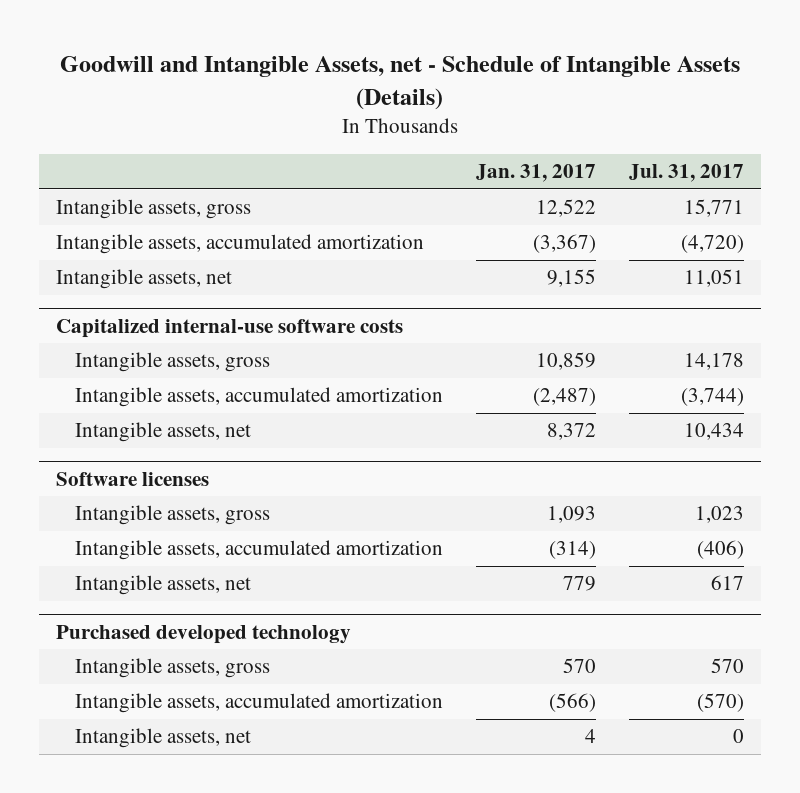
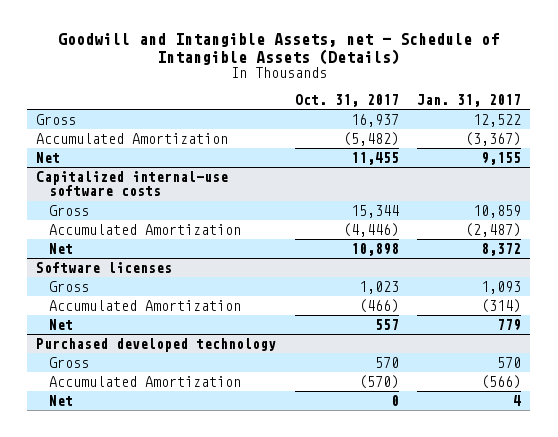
[629,164,745,183] Jul. 31, 2017 -> none
none -> [294,94,399,108] Oct. 31, 2017
[55,199,251,220] Intangible assets, gross -> [36,114,77,126] Gross
[55,234,424,255] Intangible assets, accumulated amortization -> [36,133,229,145] Accumulated Amortization
[55,269,232,290] Intangible assets, net -> [36,152,61,164] Net
[74,352,270,373] Intangible assets, gross -> [48,205,89,217] Gross
[74,387,443,408] Intangible assets, accumulated amortization -> [48,224,241,236] Accumulated Amortization
[74,422,251,443] Intangible assets, net -> [48,243,73,255] Net
[74,505,270,526] Intangible assets, gross -> [48,281,89,293] Gross
[74,540,443,561] Intangible assets, accumulated amortization -> [48,300,241,312] Accumulated Amortization
[74,575,251,596] Intangible assets, net -> [48,319,73,331] Net
[74,658,270,679] Intangible assets, gross -> [48,357,89,369] Gross
[74,693,443,714] Intangible assets, accumulated amortization -> [48,376,241,388] Accumulated Amortization
[74,728,251,749] Intangible assets, net -> [48,395,73,407] Net

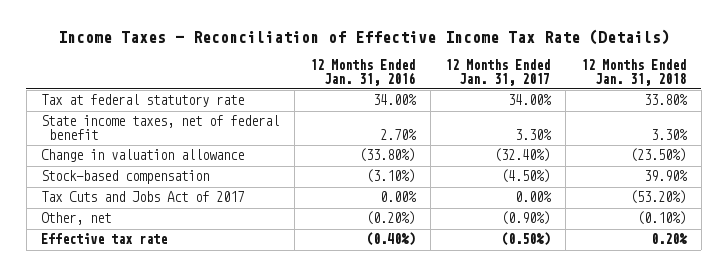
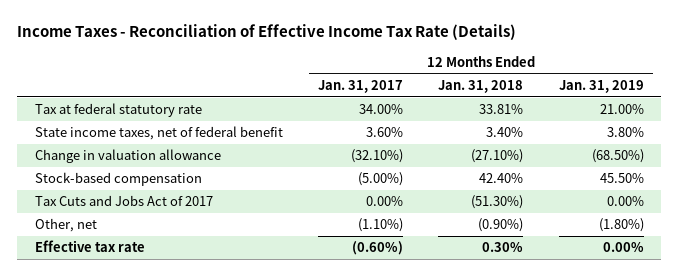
[309,59,415,86] 12 Months Ended Jan. 31, 2016 -> none
none -> [558,80,644,94] Jan. 31, 2019
[643,94,688,106] 33.80% -> [479,104,524,115] 33.81%
[515,129,553,141] 3.30% -> [366,127,404,138] 3.60%
[650,129,688,141] 3.30% -> [486,127,524,138] 3.40%
[494,148,551,163] (32.40%) -> [351,149,404,164] (32.10%)
[629,148,686,163] (23.50%) -> [471,149,524,164] (27.10%)
[501,169,551,184] (4.50%) -> [358,172,404,187] (5.00%)
[643,170,688,182] 39.90% -> [479,173,524,184] 42.40%
[629,190,686,205] (53.20%) -> [471,195,524,210] (51.30%)
[501,211,551,226] (0.90%) -> [358,218,404,233] (1.10%)
[636,211,686,226] (0.10%) -> [478,218,524,233] (0.90%)
[501,232,551,247] (0.50%) -> [352,241,404,256] (0.60%)
[650,233,688,245] 0.20% -> [482,242,524,253] 0.30%

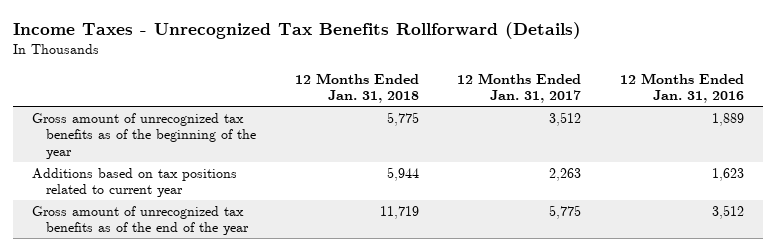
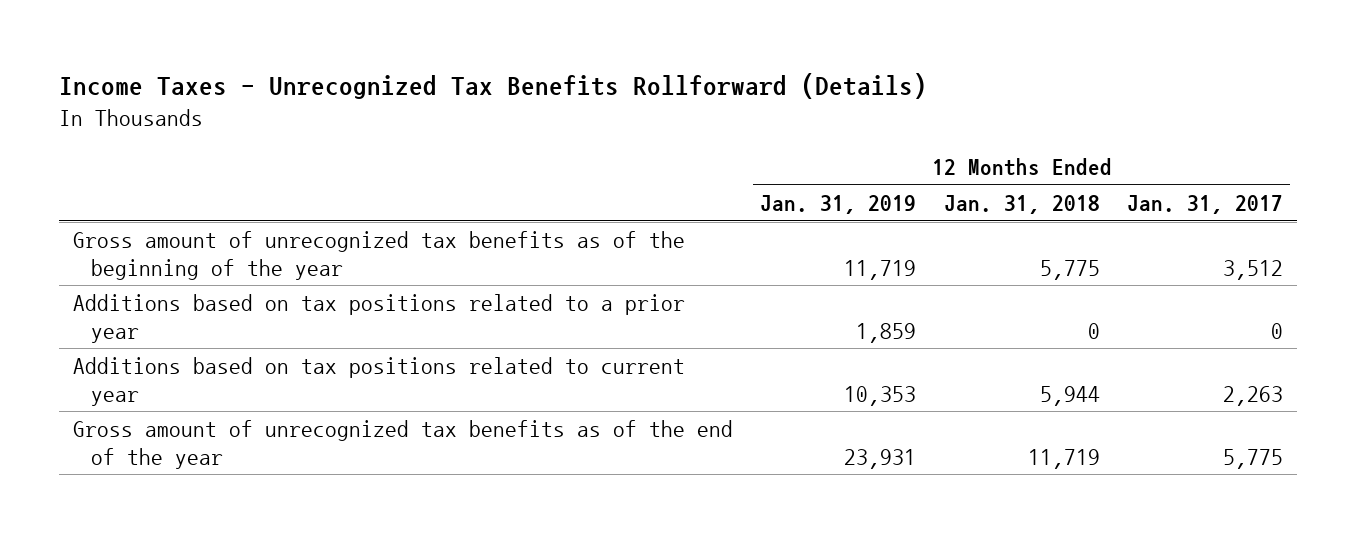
[619,72,744,104] 12 Months Ended Jan. 31, 2016 -> none
none -> [760,195,917,215] Jan. 31, 2019
none -> [72,294,685,343] Additions based on tax positions related to a prior year

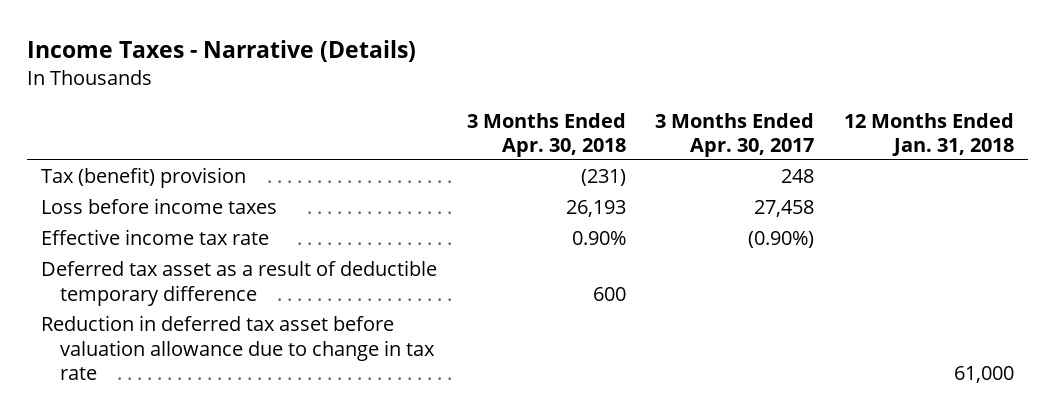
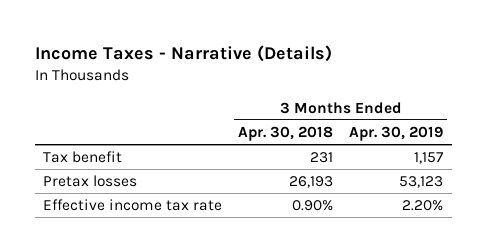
[655,112,815,157] 3 Months Ended Apr. 30, 2017 -> none
[843,112,1014,156] 12 Months Ended Jan. 31, 2018 -> none
none -> [349,125,444,141] Apr. 30, 2019
[41,167,247,189] Tax (benefit) provision -> [42,151,122,164] Tax benefit
[580,169,626,187] (231) -> [310,152,334,164] 231
[41,198,278,215] Loss before income taxes -> [42,175,137,188] Pretax losses
[41,260,438,306] Deferred tax asset as a result of deductible temporary difference -> none
[41,315,435,380] Reduction in deferred tax asset before valuation allowance due to change in tax rate -> none

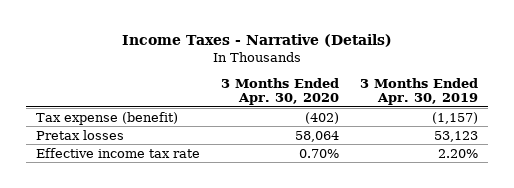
[238,125,334,141] Apr. 30, 2018 -> none
none -> [221,77,340,106] 3 Months Ended Apr. 30, 2020
[42,151,122,164] Tax benefit -> [36,111,179,125] Tax expense (benefit)
[414,152,444,165] 1,157 -> [431,111,478,124] (1,157)

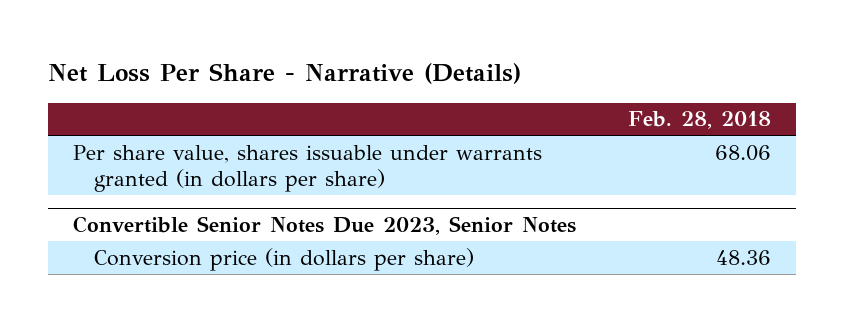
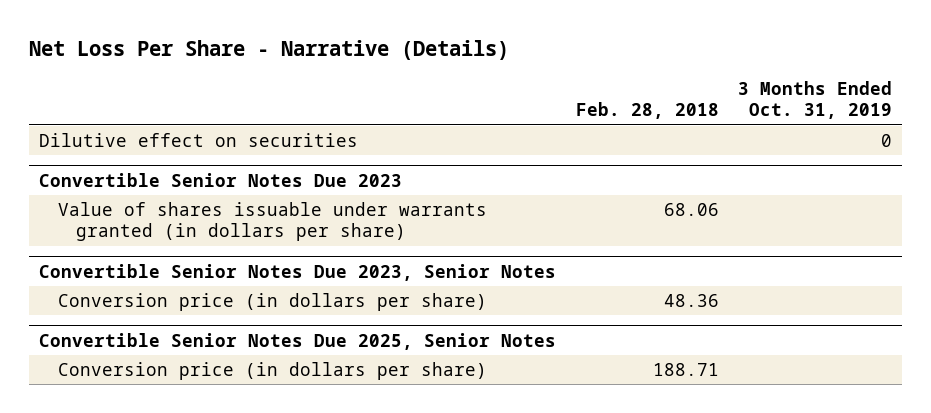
none -> [738,81,893,120] 3 Months Ended Oct. 31, 2019
none -> [38,133,358,148] Dilutive effect on securities
none -> [38,172,402,187] Convertible Senior Notes Due 2023
[73,144,543,193] Per share value, shares issuable under warrants granted (in dollars per share) -> [57,202,487,242] Value of shares issuable under warrants granted (in dollars per share)
none -> [38,332,556,350] Convertible Senior Notes Due 2025, Senior Notes
none -> [57,362,487,381] Conversion price (in dollars per share)

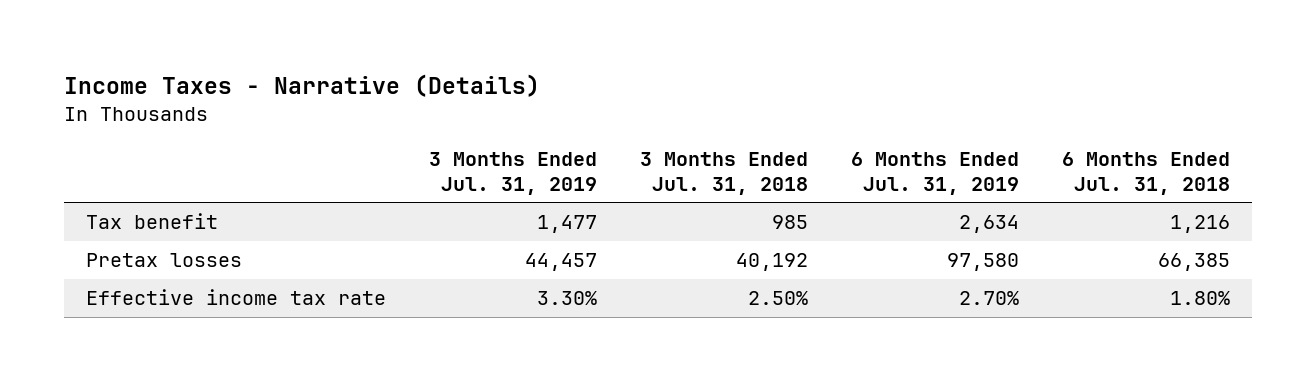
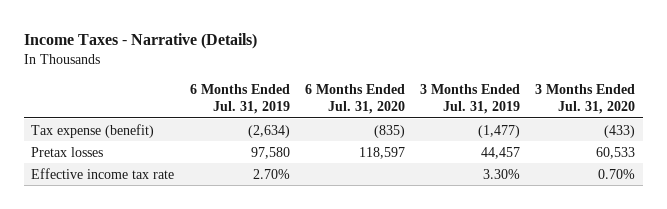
[639,152,808,195] 3 Months Ended Jul. 31, 2018 -> none
[1062,152,1231,195] 6 Months Ended Jul. 31, 2018 -> none
none -> [304,83,405,115] 6 Months Ended Jul. 31, 2020
none -> [535,83,636,115] 3 Months Ended Jul. 31, 2020
[85,212,218,229] Tax benefit -> [31,123,155,138] Tax expense (benefit)
[536,214,597,233] 1,477 -> [478,124,521,138] (1,477)
[959,214,1020,233] 2,634 -> [247,124,290,138] (2,634)

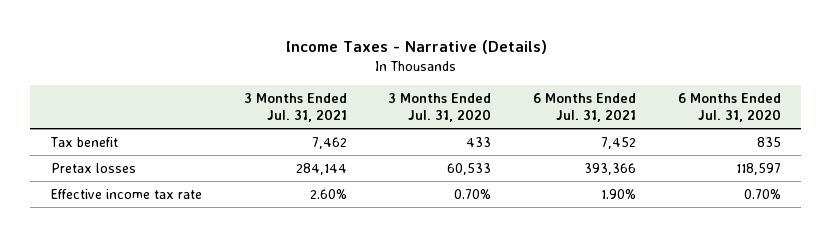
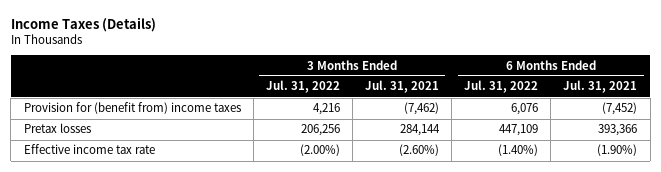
[285,39,547,54] Income Taxes - Narrative (Details) -> [10,16,156,32] Income Taxes (Details)
[388,93,492,123] 3 Months Ended Jul. 31, 2020 -> none
[677,93,781,123] 6 Months Ended Jul. 31, 2020 -> none
none -> [265,80,340,94] Jul. 31, 2022
none -> [464,80,539,94] Jul. 31, 2022
[49,137,118,148] Tax benefit -> [23,102,241,115] Provision for (benefit from) income taxes
[311,137,347,150] 7,462 -> [404,102,440,116] (7,462)
[600,137,636,150] 7,452 -> [602,102,638,116] (7,452)
[309,189,347,200] 2.60% -> [399,144,440,157] (2.60%)
[600,189,636,200] 1.90% -> [597,144,638,157] (1.90%)

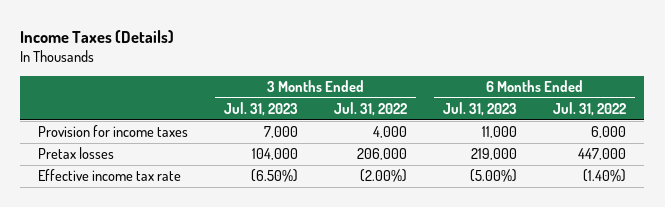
[365,80,440,94] Jul. 31, 2021 -> none
[563,80,638,94] Jul. 31, 2021 -> none
none -> [224,101,299,116] Jul. 31, 2023
none -> [443,101,518,116] Jul. 31, 2023
[23,102,241,115] Provision for (benefit from) income taxes -> [38,125,189,138] Provision for income taxes
[312,103,340,116] 4,216 -> [373,126,408,139] 4,000
[511,103,539,116] 6,076 -> [591,126,627,139] 6,000
[300,124,340,137] 206,256 -> [357,148,408,161] 206,000
[499,124,539,137] 447,109 -> [578,148,627,161] 447,000

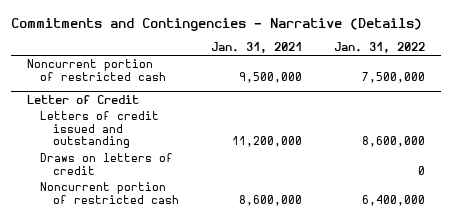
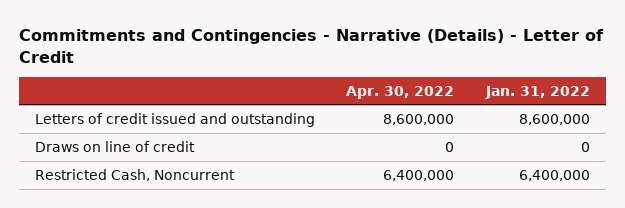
[11,17,423,31] Commitments and Contingencies - Narrative (Details) -> [18,28,604,63] Commitments and Contingencies - Narrative (Details) - Letter of Credit
[210,42,302,54] Jan. 31, 2021 -> none
none -> [346,85,455,99] Apr. 30, 2022
[27,59,166,81] Noncurrent portion of restricted cash -> none
[27,94,140,104] Letter of Credit -> none
[39,153,173,175] Draws on letters of credit -> [34,140,195,152] Draws on line of credit
[39,182,179,204] Noncurrent portion of restricted cash -> [34,168,235,181] Restricted Cash, Noncurrent

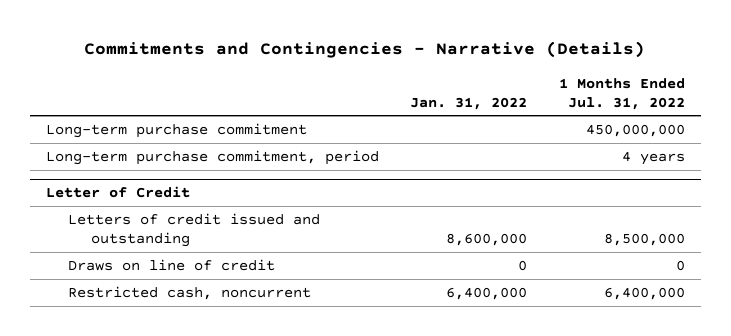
[18,28,604,63] Commitments and Contingencies - Narrative (Details) - Letter of Credit -> [84,41,646,59] Commitments and Contingencies - Narrative (Details)
[346,85,455,99] Apr. 30, 2022 -> none
none -> [559,77,686,110] 1 Months Ended Jul. 31, 2022
none -> [45,122,307,138] Long-term purchase commitment
none -> [45,149,379,165] Long-term purchase commitment, period
none -> [45,186,190,199] Letter of Credit
[34,168,235,181] Restricted Cash, Noncurrent -> [68,285,312,300] Restricted cash, noncurrent

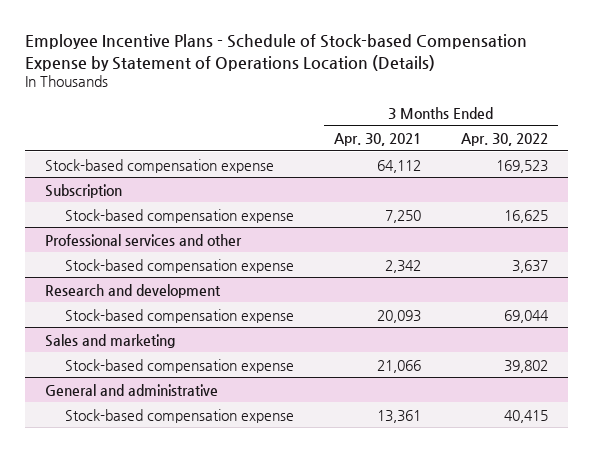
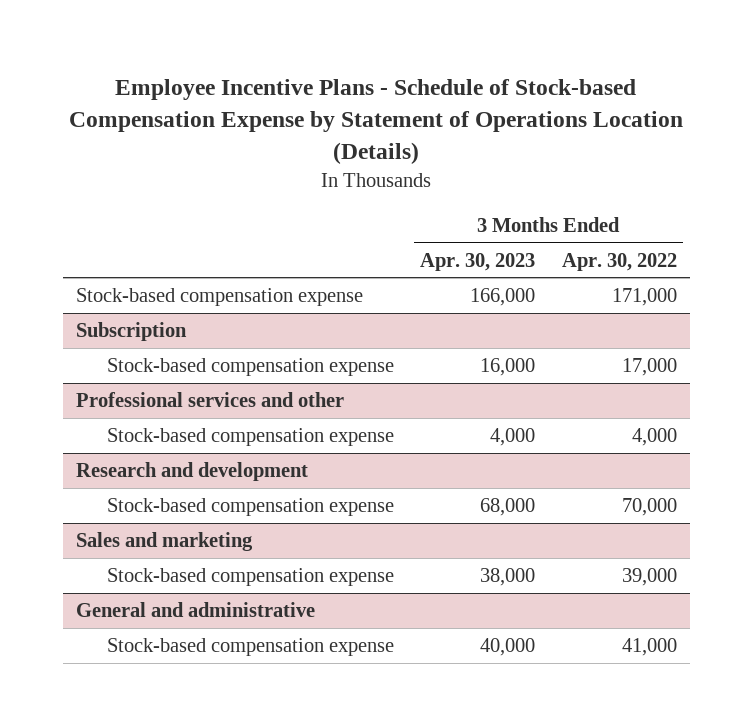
[333,133,421,147] Apr. 30, 2021 -> none
none -> [420,252,536,271] Apr. 30, 2023
[495,159,548,173] 169,523 -> [611,288,677,307] 171,000
[503,209,548,223] 16,625 -> [621,358,677,377] 17,000
[511,259,548,273] 3,637 -> [631,428,677,447] 4,000
[503,309,549,323] 69,044 -> [621,498,677,517] 70,000
[503,359,548,373] 39,802 -> [621,568,677,587] 39,000
[503,409,548,423] 40,415 -> [621,638,677,657] 41,000

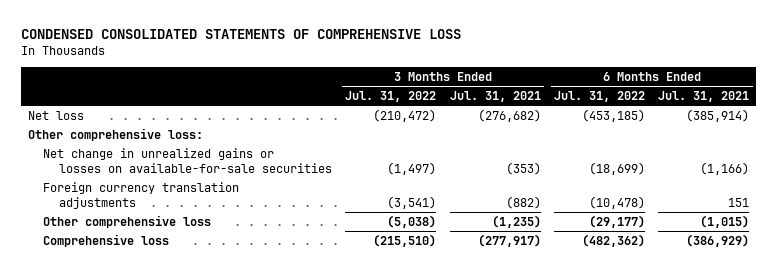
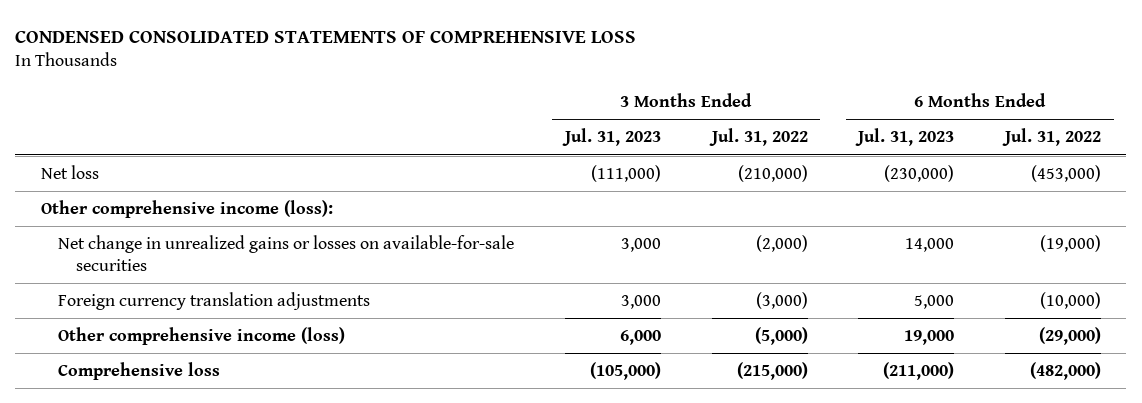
[449,90,541,102] Jul. 31, 2021 -> none
[658,90,750,102] Jul. 31, 2021 -> none
none -> [561,128,661,147] Jul. 31, 2023
none -> [855,128,955,147] Jul. 31, 2023
[373,108,437,122] (210,472) -> [737,165,808,183] (210,000)
[582,108,646,122] (453,185) -> [1031,165,1102,183] (453,000)
[27,127,203,141] Other comprehensive loss: -> [40,200,333,219] Other comprehensive income (loss):
[387,161,437,175] (1,497) -> [755,235,808,253] (2,000)
[589,161,646,175] (18,699) -> [1040,235,1102,253] (19,000)
[387,195,437,209] (3,541) -> [755,292,808,310] (3,000)
[589,195,646,209] (10,478) -> [1040,292,1102,310] (10,000)
[43,214,212,228] Other comprehensive loss -> [58,327,346,346] Other comprehensive income (loss)
[387,214,437,228] (5,038) -> [754,327,808,346] (5,000)
[589,214,646,228] (29,177) -> [1039,327,1102,346] (29,000)
[373,233,437,247] (215,510) -> [736,362,808,381] (215,000)
[582,233,646,247] (482,362) -> [1030,362,1102,381] (482,000)

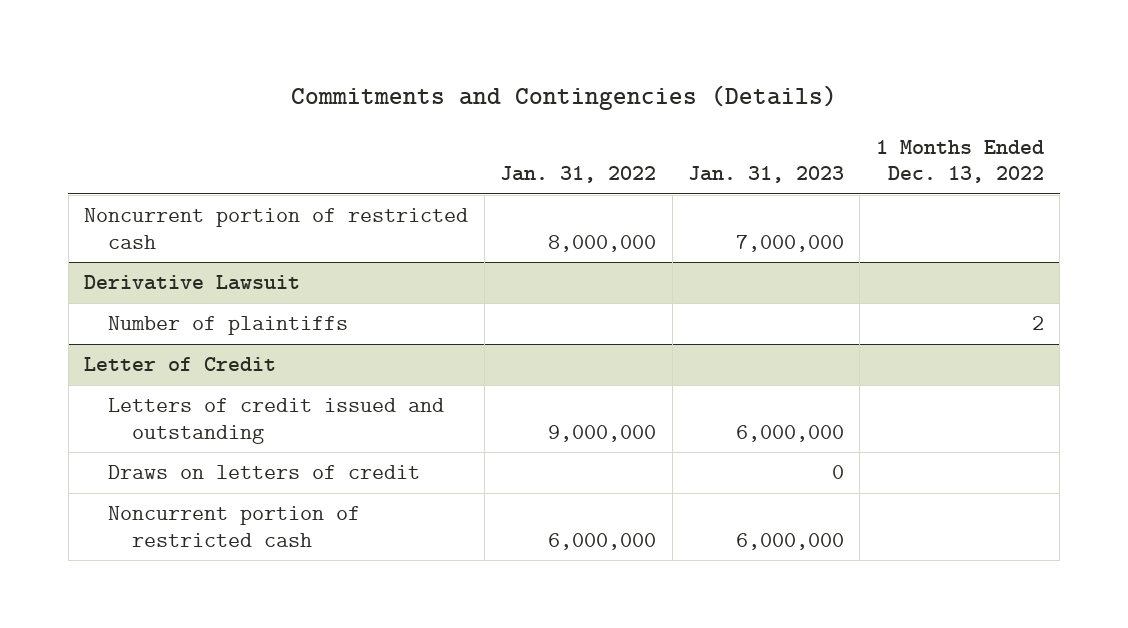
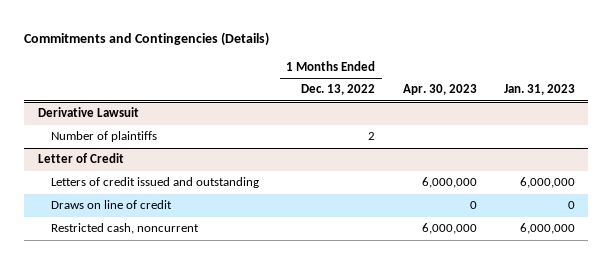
[500,165,657,183] Jan. 31, 2022 -> none
none -> [402,84,477,96] Apr. 30, 2023
[84,208,469,249] Noncurrent portion of restricted cash -> none
[108,465,421,480] Draws on letters of credit -> [51,200,173,210] Draws on line of credit
[108,506,361,547] Noncurrent portion of restricted cash -> [51,223,200,235] Restricted cash, noncurrent

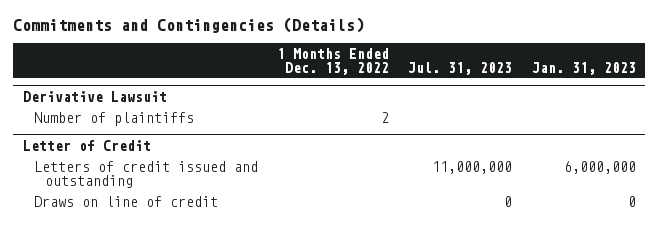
[402,84,477,96] Apr. 30, 2023 -> none
none -> [408,61,513,75] Jul. 31, 2023
[51,223,200,235] Restricted cash, noncurrent -> none

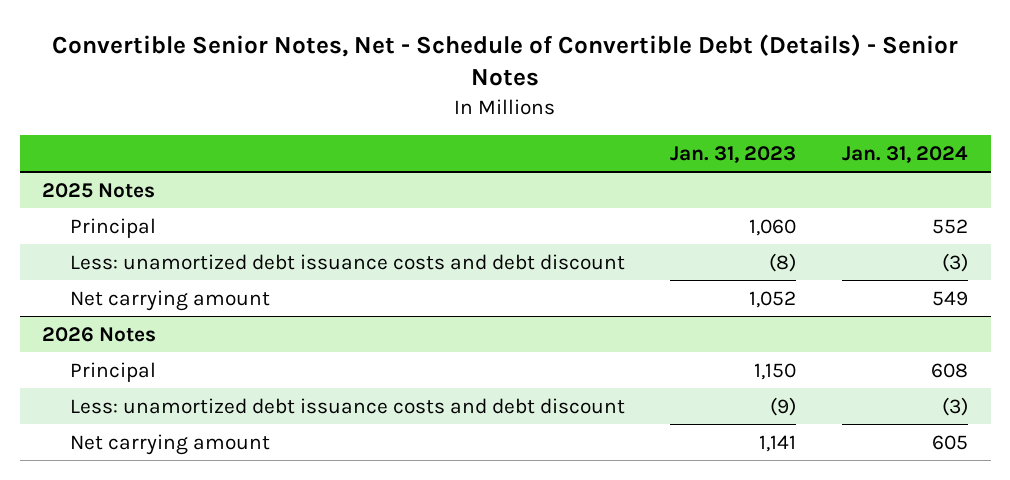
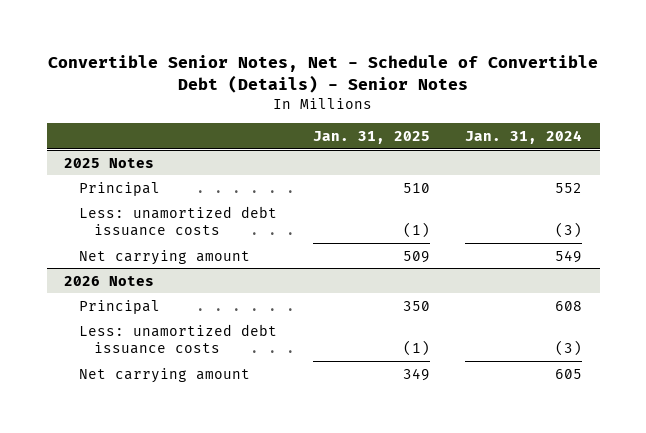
[670,145,797,163] Jan. 31, 2023 -> none
none -> [312,130,430,144] Jan. 31, 2025
[69,253,625,270] Less: unamortized debt issuance costs and debt discount -> [79,205,278,236] Less: unamortized debt issuance costs
[69,397,625,414] Less: unamortized debt issuance costs and debt discount -> [79,323,278,354] Less: unamortized debt issuance costs

